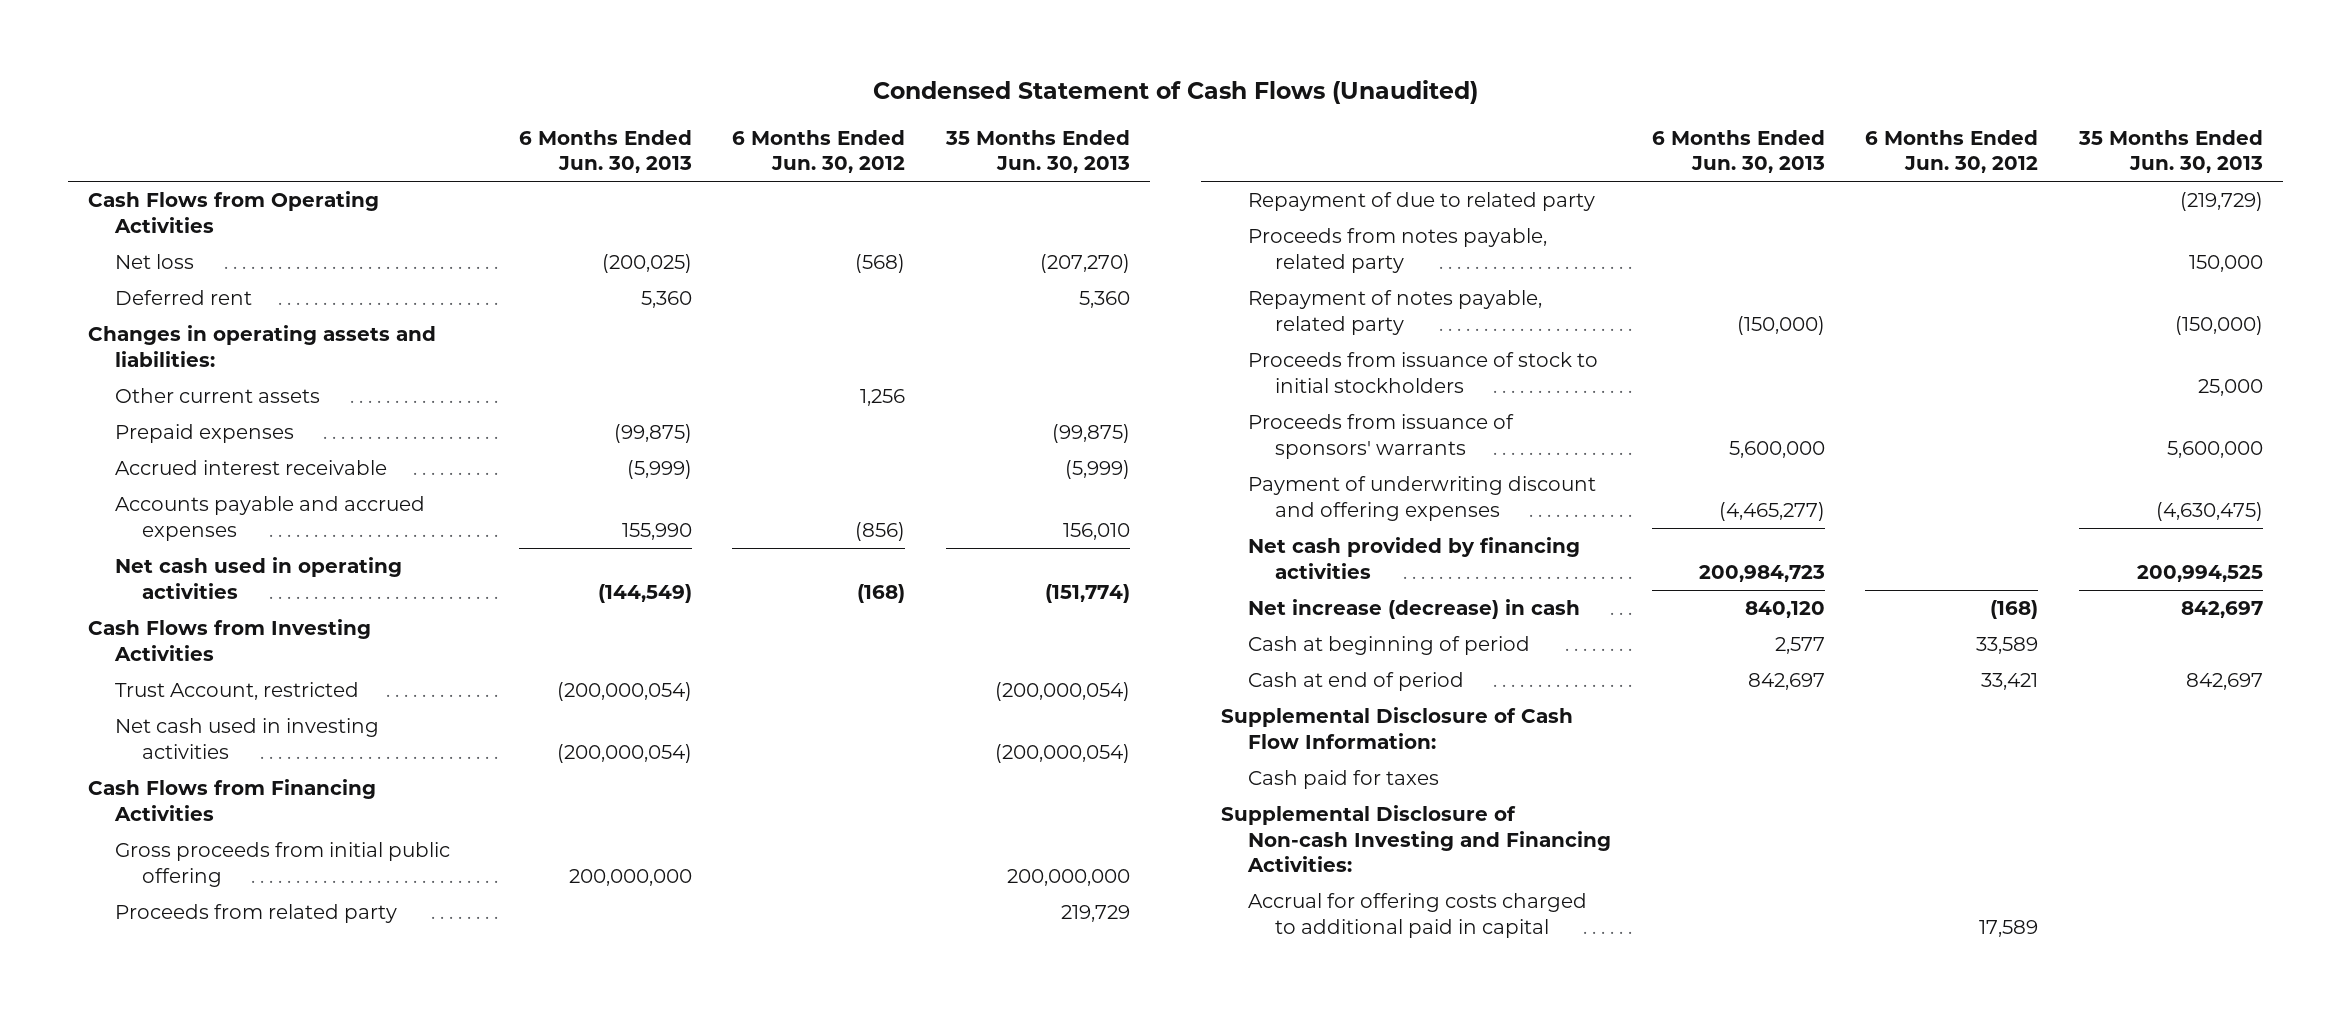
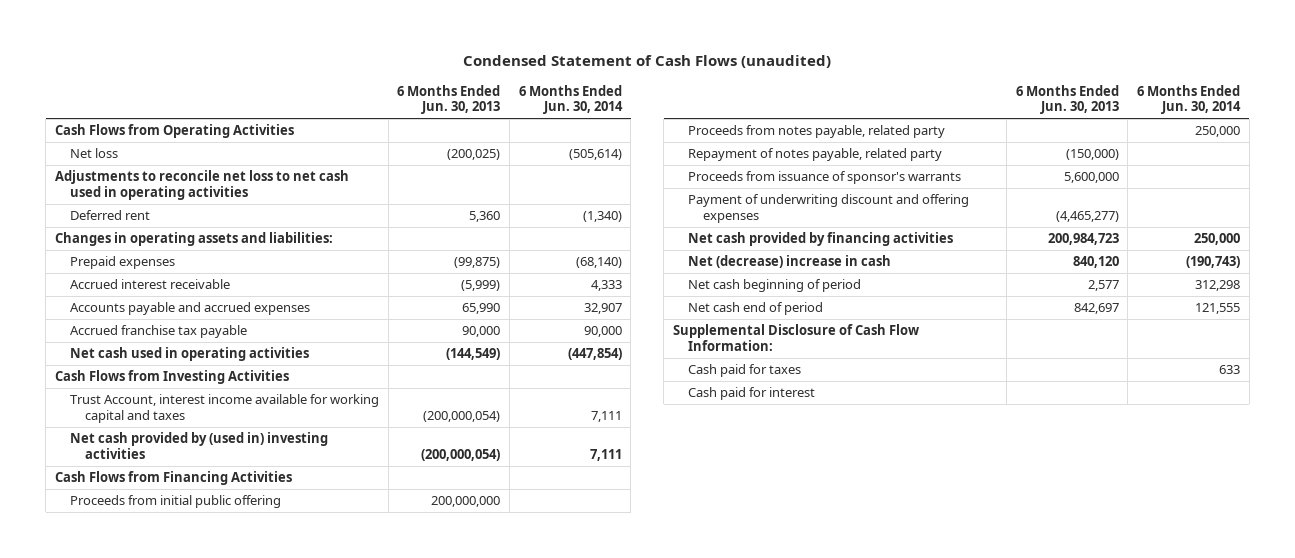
[872,80,1478,105] Condensed Statement of Cash Flows (Unaudited) -> [463,55,832,69] Condensed Statement of Cash Flows (unaudited)
[732,129,906,173] 6 Months Ended Jun. 30, 2012 -> none
[944,129,1130,173] 35 Months Ended Jun. 30, 2013 -> none
none -> [518,84,623,115] 6 Months Ended Jun. 30, 2014
none -> [54,170,349,200] Adjustments to reconcile net loss to net cash used in operating activities
[115,388,321,404] Other current assets -> none
[621,522,692,540] 155,990 -> [462,303,501,315] 65,990
none -> [69,325,247,339] Accrued franchise tax payable
[115,682,360,701] Trust Account, restricted -> [69,394,379,423] Trust Account, interest income available for working capital and taxes
[115,718,380,759] Net cash used in investing activities -> [69,432,328,459] Net cash provided by (used in) investing activities
[115,904,398,924] Proceeds from related party -> none
[1248,192,1596,212] Repayment of due to related party -> none
[115,842,451,887] Gross proceeds from initial public offering -> [69,495,281,509] Proceeds from initial public offering
[1248,352,1599,393] Proceeds from issuance of stock to initial stockholders -> none
[1248,414,1515,459] Proceeds from issuance of sponsors' warrants -> [688,171,962,185] Proceeds from issuance of sponsor's warrants
[1248,599,1581,620] Net increase (decrease) in cash -> [688,255,892,269] Net (decrease) increase in cash
[1248,636,1531,656] Cash at beginning of period -> [688,279,862,293] Net cash beginning of period
[1248,672,1465,692] Cash at end of period -> [688,302,824,316] Net cash end of period
[1221,805,1612,872] Supplemental Disclosure of Non-cash Investing and Financing Activities: -> none
[1248,893,1588,938] Accrual for offering costs charged to additional paid in capital -> none
none -> [688,387,816,401] Cash paid for interest

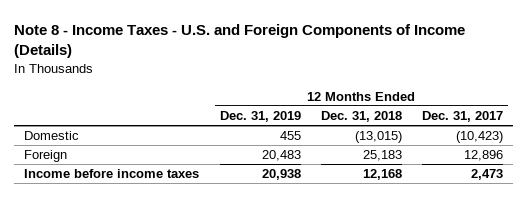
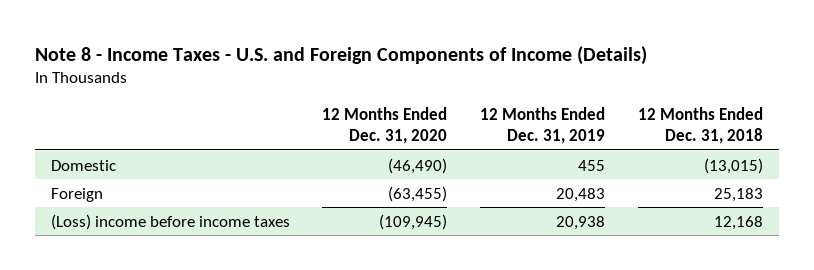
[422,111,504,123] Dec. 31, 2017 -> none
none -> [322,106,448,144] 12 Months Ended Dec. 31, 2020
[24,169,200,179] Income before income taxes -> [50,213,290,230] (Loss) income before income taxes

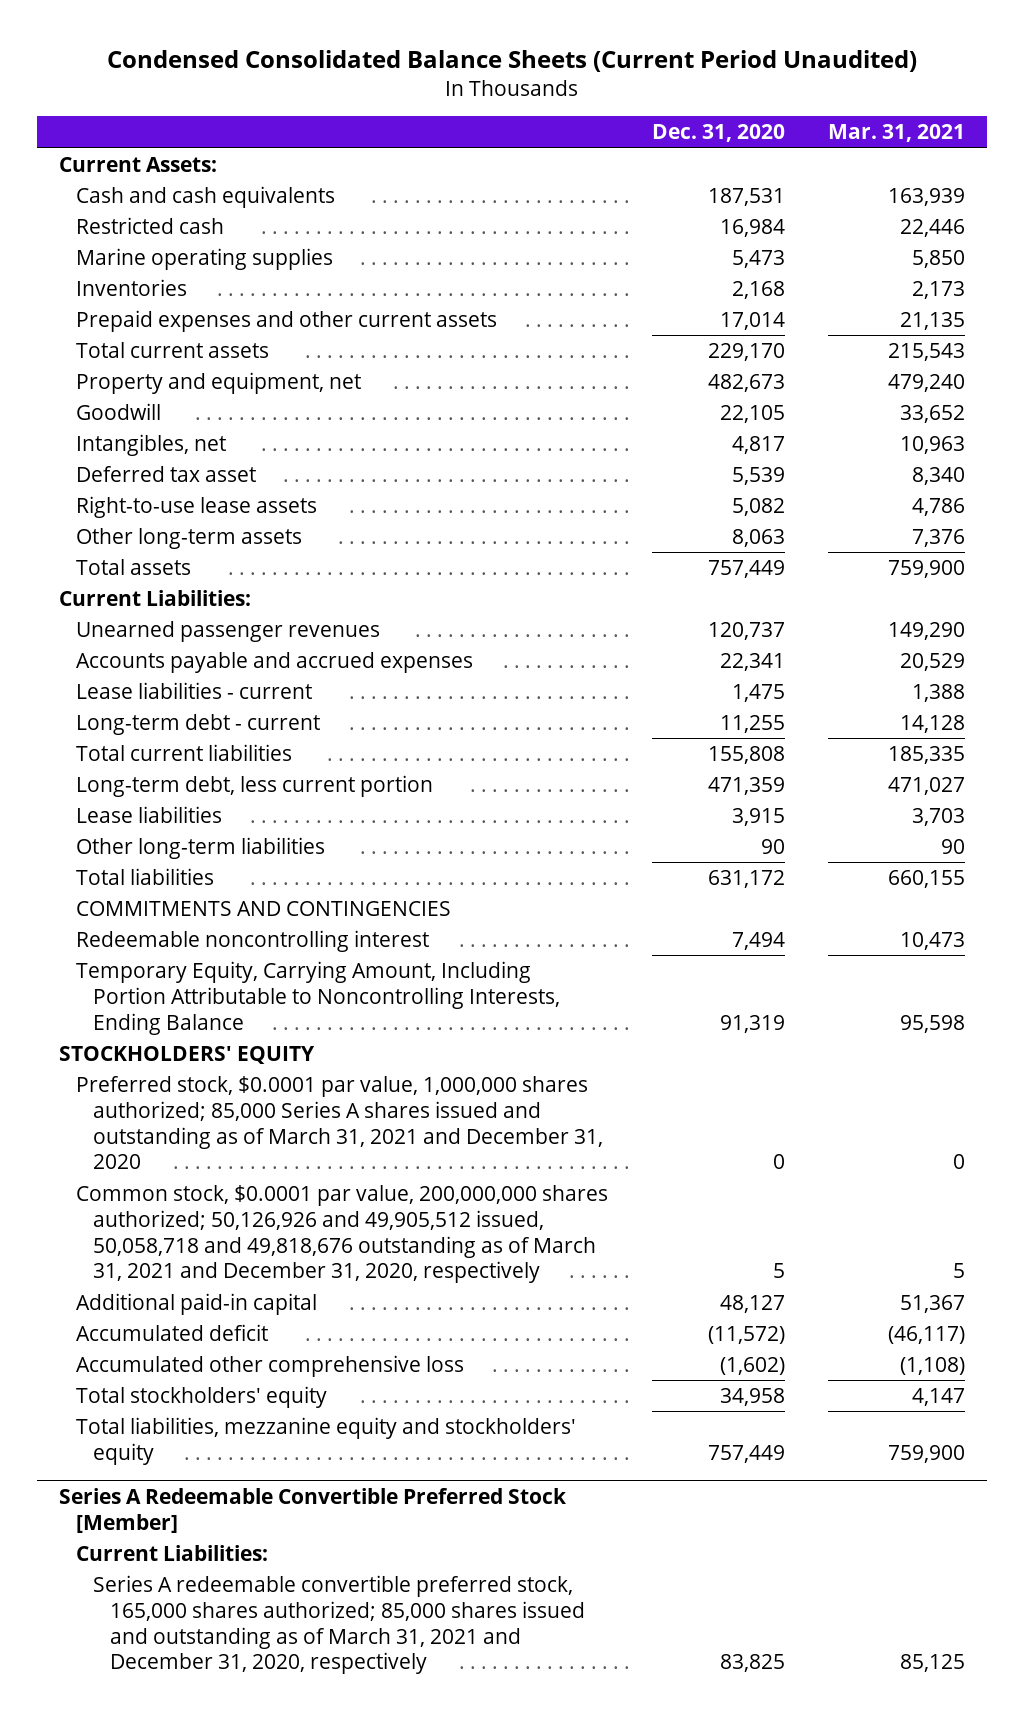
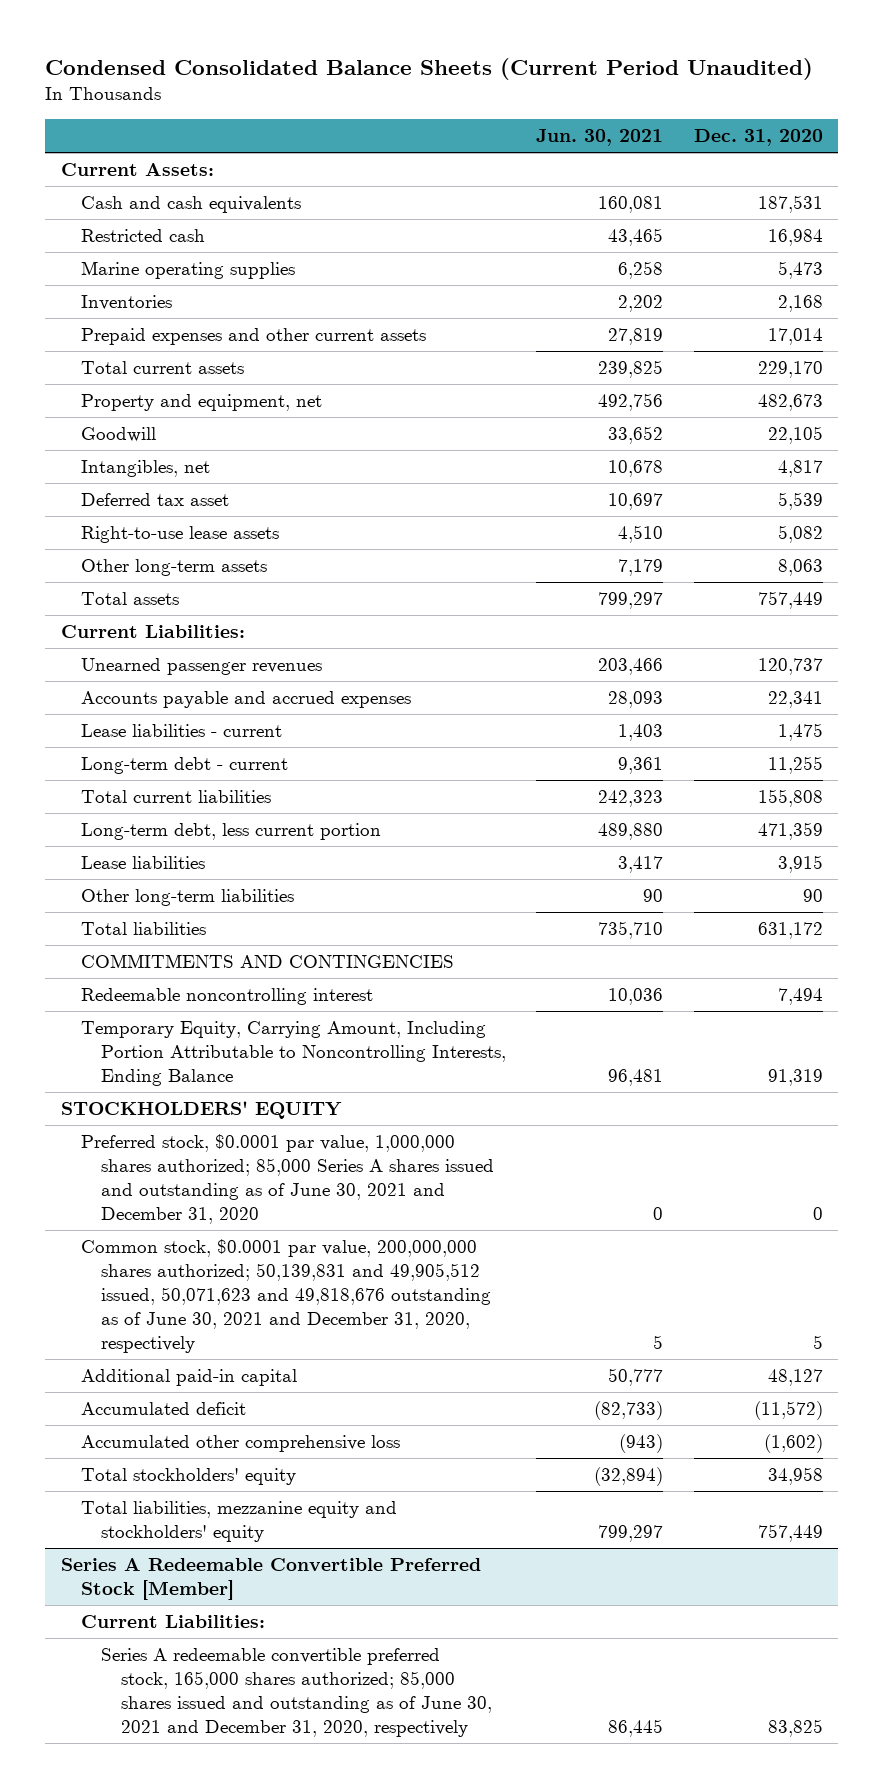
[828,124,966,143] Mar. 31, 2021 -> none
none -> [536,129,664,147] Jun. 30, 2021
[75,1075,604,1170] Preferred stock, $0.0001 par value, 1,000,000 shares authorized; 85,000 Series A shares issued and outstanding as of March 31, 2021 and December 31, 2020 -> [80,1134,494,1224] Preferred stock, $0.0001 par value, 1,000,000 shares authorized; 85,000 Series A shares issued and outstanding as of June 30, 2021 and December 31, 2020
[75,1184,608,1284] Common stock, $0.0001 par value, 200,000,000 shares authorized; 50,126,926 and 49,905,512 issued, 50,058,718 and 49,818,676 outstanding as of March 31, 2021 and December 31, 2020, respectively -> [80,1239,491,1353] Common stock, $0.0001 par value, 200,000,000 shares authorized; 50,139,831 and 49,905,512 issued, 50,071,623 and 49,818,676 outstanding as of June 30, 2021 and December 31, 2020, respectively
[93,1574,586,1675] Series A redeemable convertible preferred stock, 165,000 shares authorized; 85,000 shares issued and outstanding as of March 31, 2021 and December 31, 2020, respectively -> [100,1648,493,1737] Series A redeemable convertible preferred stock, 165,000 shares authorized; 85,000 shares issued and outstanding as of June 30, 2021 and December 31, 2020, respectively

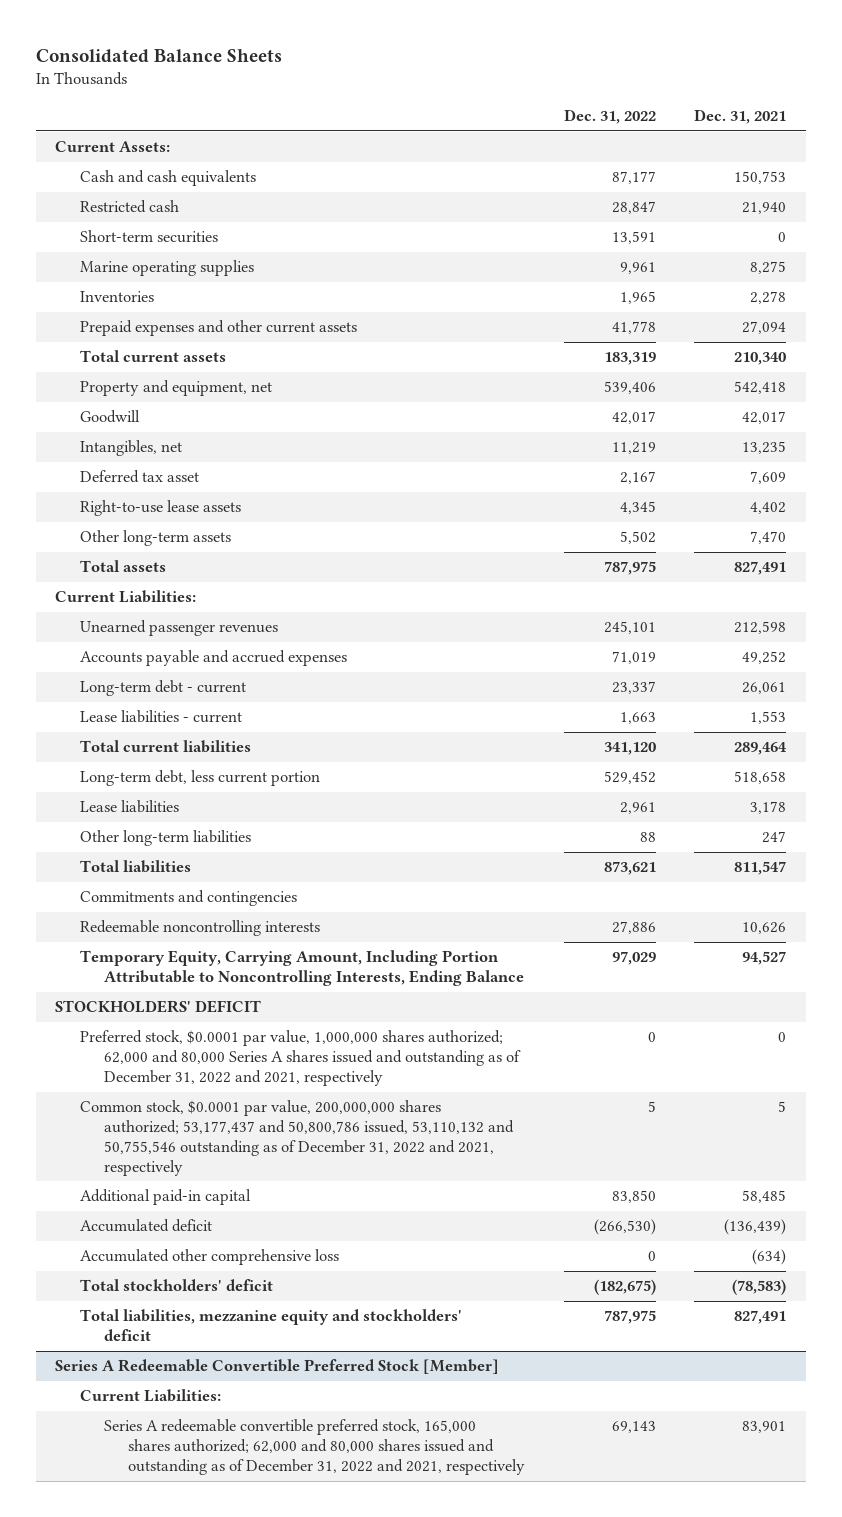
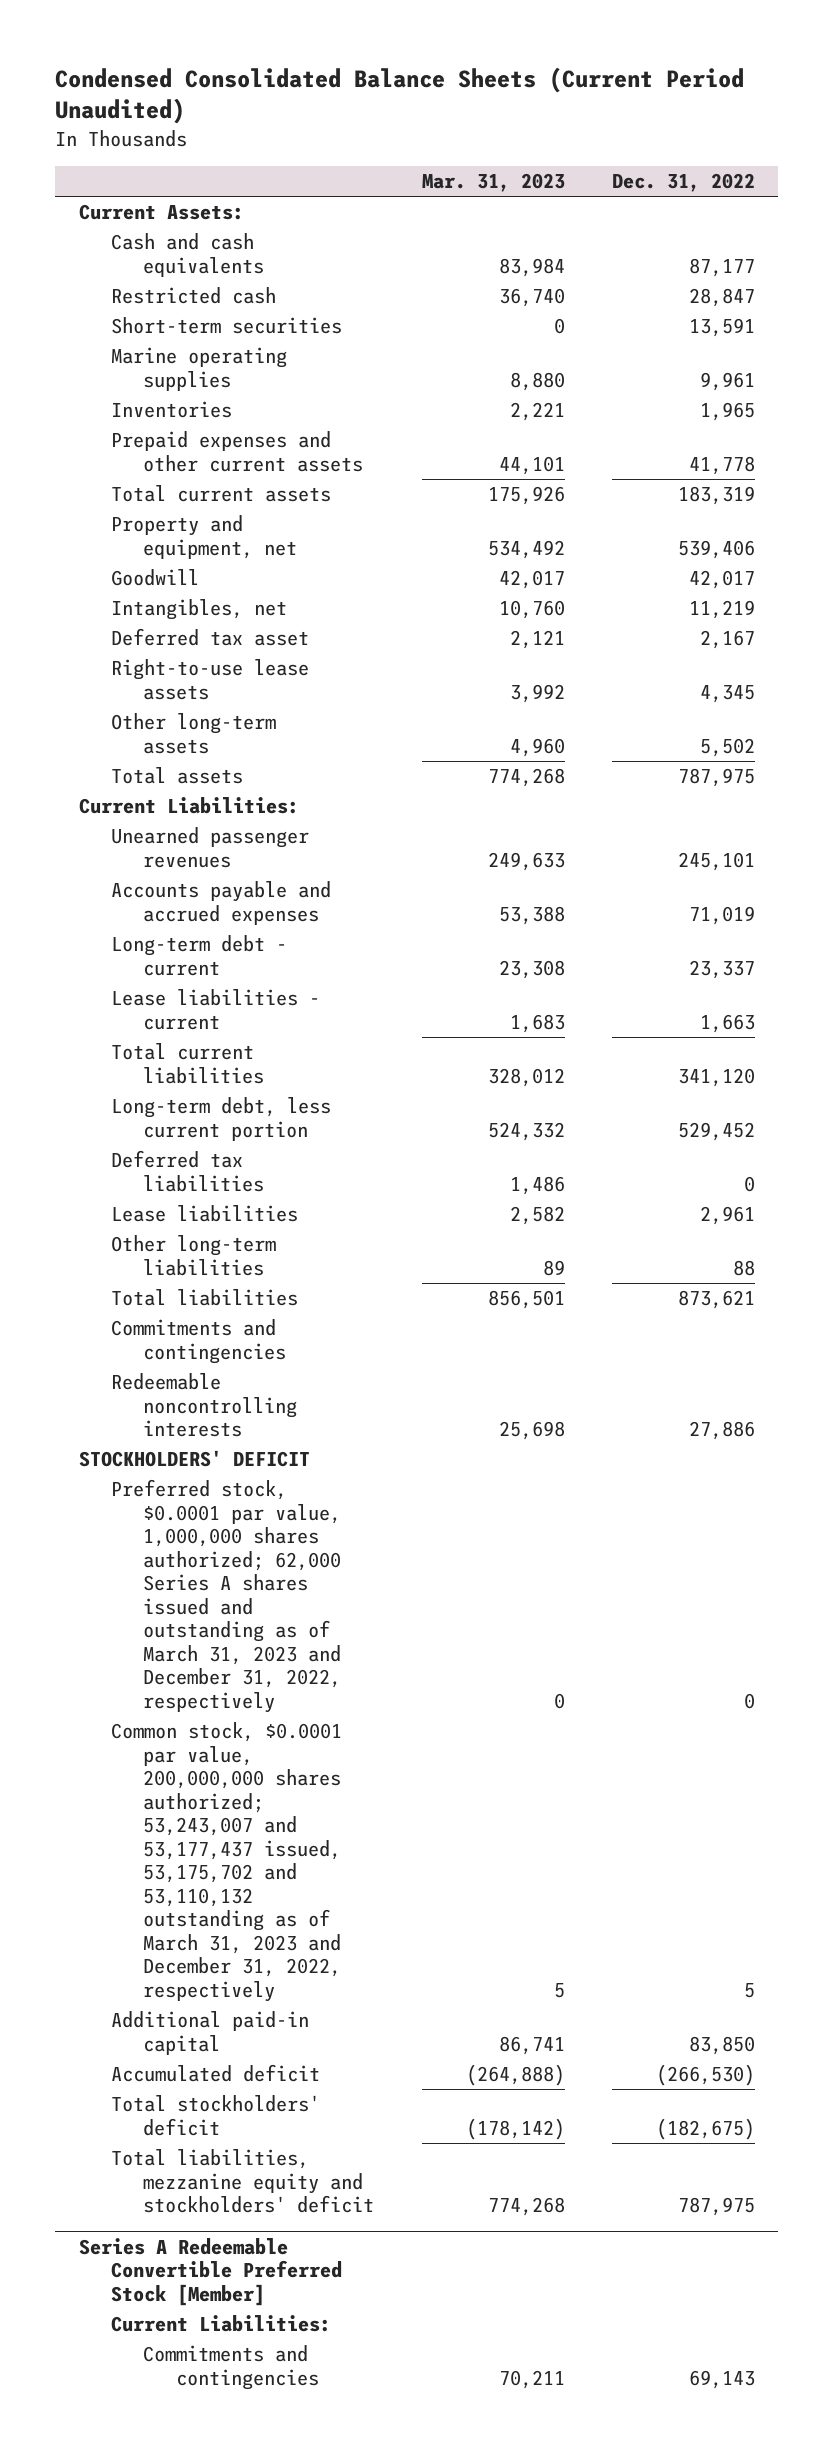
[36,48,283,63] Consolidated Balance Sheets -> [55,66,745,125] Condensed Consolidated Balance Sheets (Current Period Unaudited)
[694,109,787,125] Dec. 31, 2021 -> none
none -> [421,173,565,193] Mar. 31, 2023
none -> [111,1150,265,1192] Deferred tax liabilities
[79,950,524,987] Temporary Equity, Carrying Amount, Including Portion Attributable to Noncontrolling Interests, Ending Balance -> none
[79,1030,521,1087] Preferred stock, $0.0001 par value, 1,000,000 shares authorized; 62,000 and 80,000 Series A shares issued and outstanding as of December 31, 2022 and 2021, respectively -> [111,1479,342,1713] Preferred stock, $0.0001 par value, 1,000,000 shares authorized; 62,000 Series A shares issued and outstanding as of March 31, 2023 and December 31, 2022, respectively
[79,1100,514,1176] Common stock, $0.0001 par value, 200,000,000 shares authorized; 53,177,437 and 50,800,786 issued, 53,110,132 and 50,755,546 outstanding as of December 31, 2022 and 2021, respectively -> [111,1722,343,2002] Common stock, $0.0001 par value, 200,000,000 shares authorized; 53,243,007 and 53,177,437 issued, 53,175,702 and 53,110,132 outstanding as of March 31, 2023 and December 31, 2022, respectively
[79,1249,339,1266] Accumulated other comprehensive loss -> none
[103,1419,525,1476] Series A redeemable convertible preferred stock, 165,000 shares authorized; 62,000 and 80,000 shares issued and outstanding as of December 31, 2022 and 2021, respectively -> [143,2345,319,2390] Commitments and contingencies

